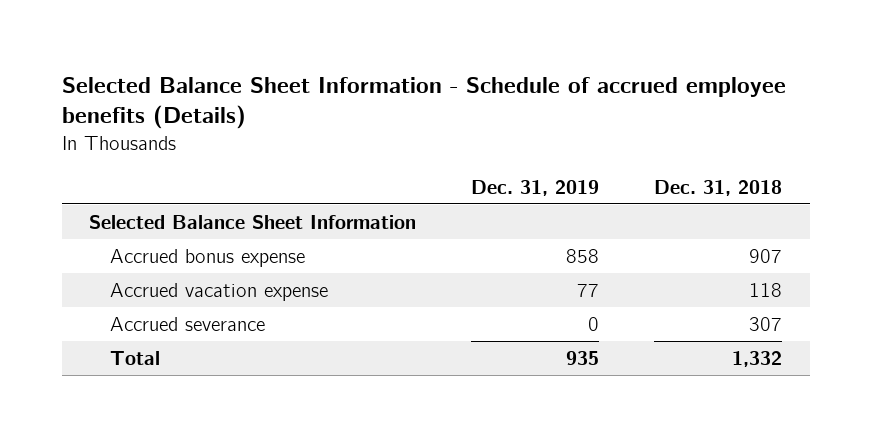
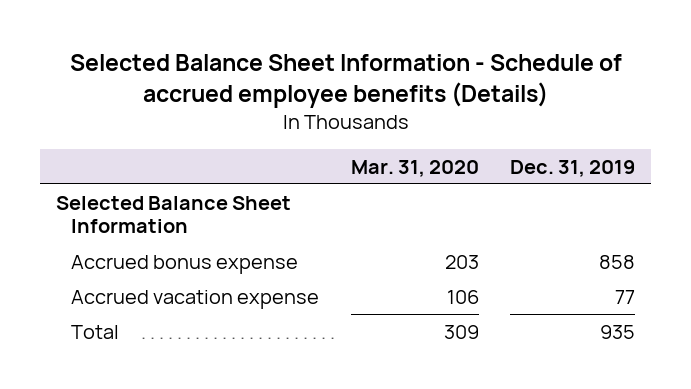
[654,179,783,196] Dec. 31, 2018 -> none
none -> [350,159,479,177] Mar. 31, 2020
[109,316,265,331] Accrued severance -> none

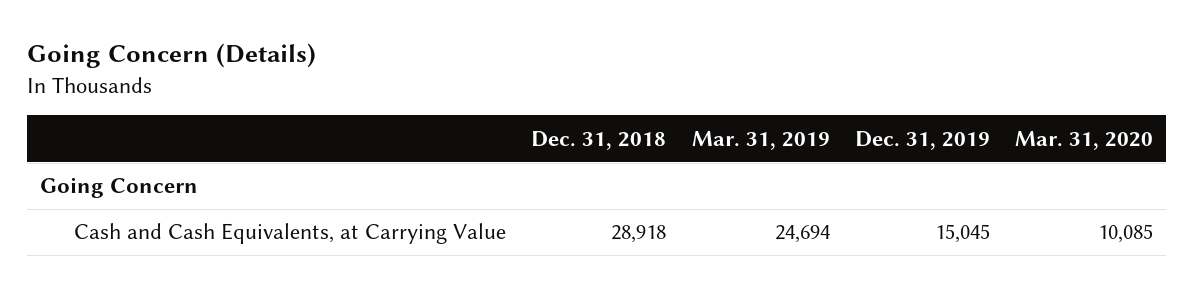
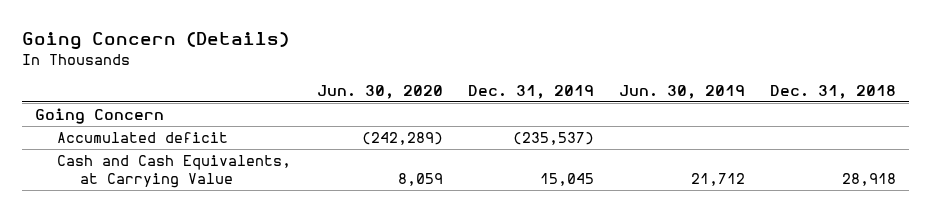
[691,130,830,150] Mar. 31, 2019 -> none
[1015,130,1154,150] Mar. 31, 2020 -> none
none -> [316,85,443,100] Jun. 30, 2020
none -> [619,85,746,100] Jun. 30, 2019
none -> [57,131,229,143] Accumulated deficit

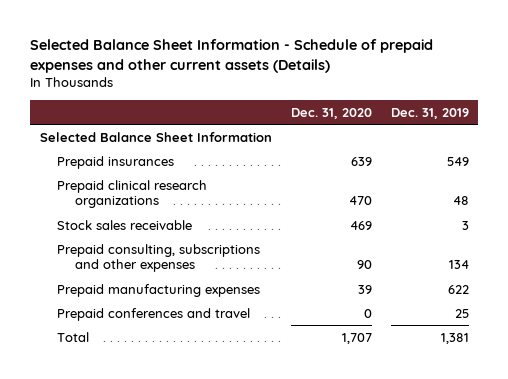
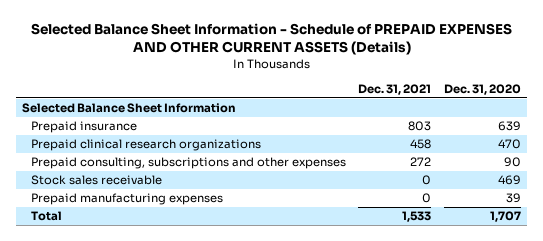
[30,38,434,73] Selected Balance Sheet Information - Schedule of prepaid expenses and other current assets (Details) -> [30,23,512,56] Selected Balance Sheet Information - Schedule of PREPAID EXPENSES AND OTHER CURRENT ASSETS (Details)
[390,107,469,119] Dec. 31, 2019 -> none
none -> [358,83,432,95] Dec. 31, 2021
[57,155,175,169] Prepaid insurances -> [31,121,138,134] Prepaid insurance
[57,219,193,230] Stock sales receivable -> [31,175,163,186] Stock sales receivable
[57,307,251,321] Prepaid conferences and travel -> none

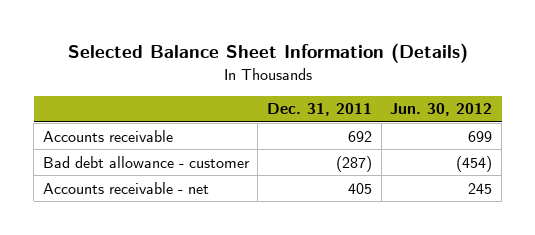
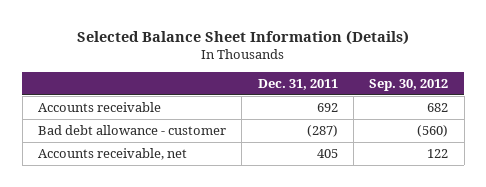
[390,103,493,117] Jun. 30, 2012 -> none
none -> [369,78,449,91] Sep. 30, 2012
[42,181,209,194] Accounts receivable - net -> [37,147,187,160] Accounts receivable, net

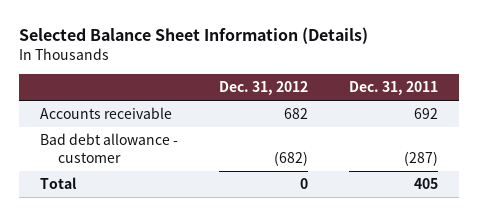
[369,78,449,91] Sep. 30, 2012 -> none
none -> [218,81,308,96] Dec. 31, 2012
[37,147,187,160] Accounts receivable, net -> [39,177,77,190] Total

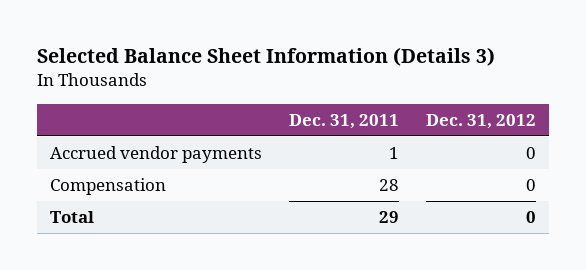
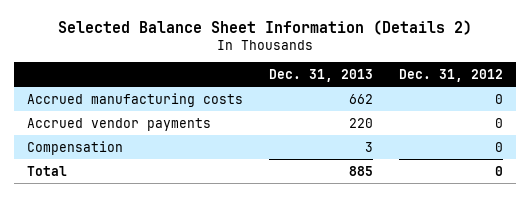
[36,47,495,67] Selected Balance Sheet Information (Details 3) -> [57,20,472,36] Selected Balance Sheet Information (Details 2)
[289,113,400,129] Dec. 31, 2011 -> none
none -> [268,68,373,82] Dec. 31, 2013
none -> [26,92,243,107] Accrued manufacturing costs

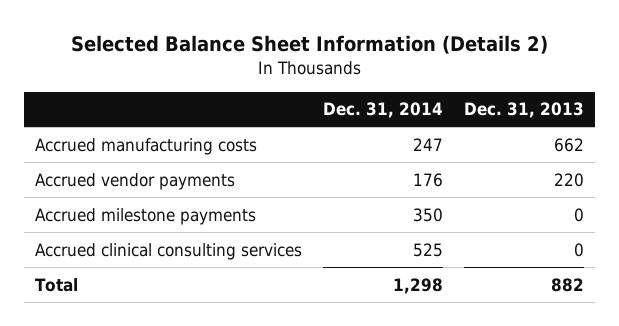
[398,68,503,82] Dec. 31, 2012 -> none
none -> [323,102,444,119] Dec. 31, 2014
[26,140,123,155] Compensation -> none
none -> [35,207,257,225] Accrued milestone payments
none -> [35,242,303,260] Accrued clinical consulting services
[348,165,373,176] 885 -> [551,277,585,292] 882

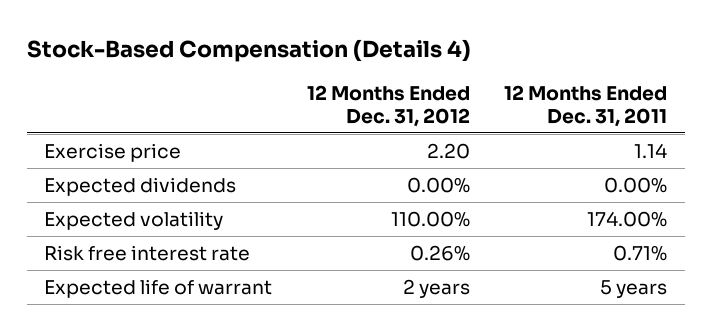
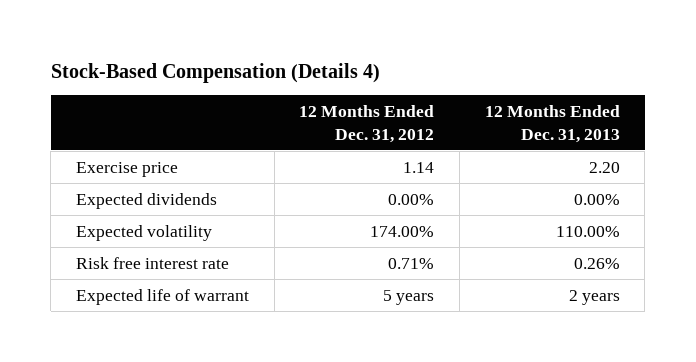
[504,84,668,127] 12 Months Ended Dec. 31, 2011 -> none
none -> [484,105,620,143] 12 Months Ended Dec. 31, 2013
[426,143,470,160] 2.20 -> [403,161,435,173] 1.14
[390,211,470,228] 110.00% -> [370,225,435,237] 174.00%
[409,245,470,262] 0.26% -> [388,257,435,269] 0.71%
[402,279,470,299] 2 years -> [383,289,435,305] 5 years

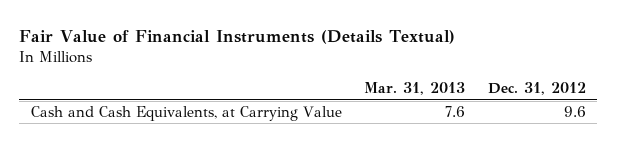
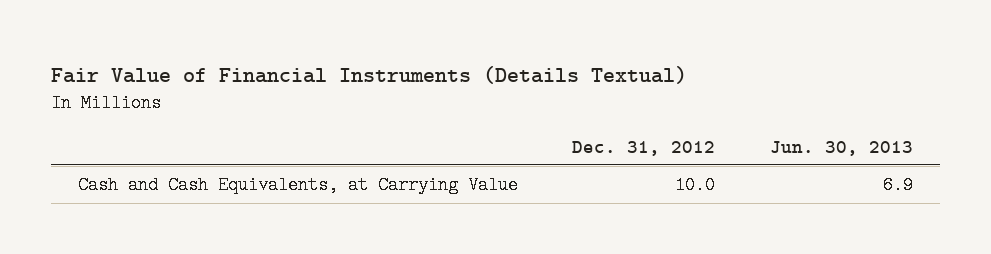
[364,82,466,96] Mar. 31, 2013 -> none
none -> [769,140,913,156] Jun. 30, 2013
[564,106,587,118] 9.6 -> [675,176,716,195] 10.0

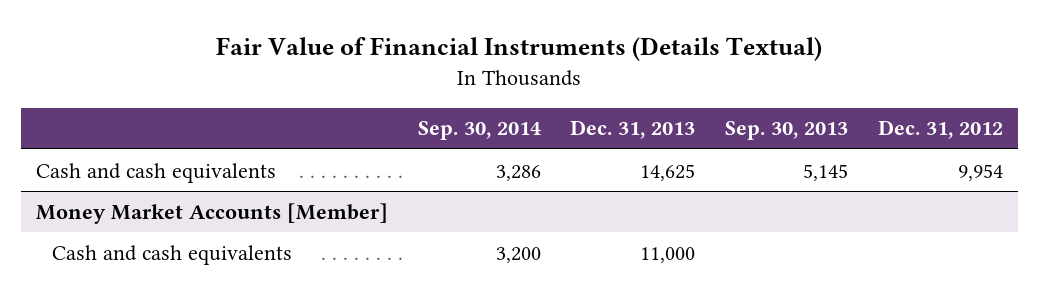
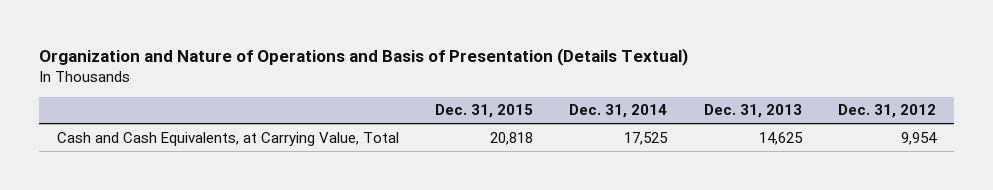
[216,37,823,62] Fair Value of Financial Instruments (Details Textual) -> [38,47,688,66] Organization and Nature of Operations and Basis of Presentation (Details Textual)
[417,121,541,141] Sep. 30, 2014 -> none
[725,121,849,141] Sep. 30, 2013 -> none
none -> [435,104,534,119] Dec. 31, 2015
none -> [569,104,668,119] Dec. 31, 2014
[35,202,388,224] Money Market Accounts [Member] -> none
[51,244,292,265] Cash and cash equivalents -> none
[35,162,276,183] Cash and cash equivalents -> [56,131,399,146] Cash and Cash Equivalents, at Carrying Value, Total

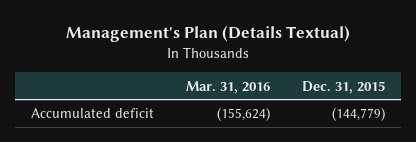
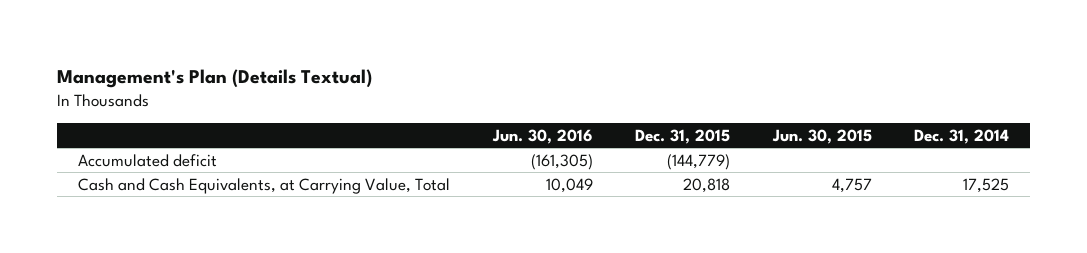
[185,80,270,94] Mar. 31, 2016 -> none
none -> [491,128,593,144] Jun. 30, 2016
none -> [771,128,872,144] Jun. 30, 2015
none -> [913,128,1009,144] Dec. 31, 2014
none -> [78,177,451,194] Cash and Cash Equivalents, at Carrying Value, Total

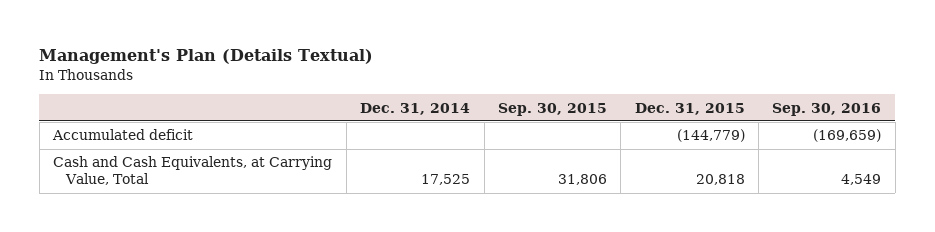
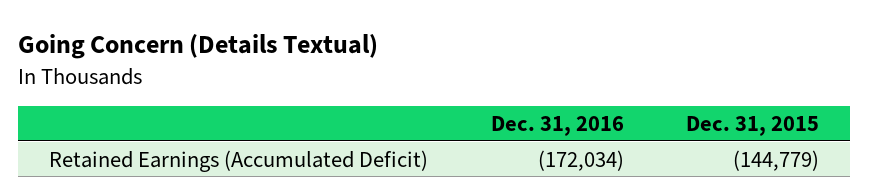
[39,49,374,65] Management's Plan (Details Textual) -> [18,34,379,60] Going Concern (Details Textual)
[360,102,471,115] Dec. 31, 2014 -> none
[497,102,607,116] Sep. 30, 2015 -> none
[772,102,882,116] Sep. 30, 2016 -> none
none -> [490,116,624,137] Dec. 31, 2016
[53,156,333,186] Cash and Cash Equivalents, at Carrying Value, Total -> none
[52,129,194,141] Accumulated deficit -> [49,149,429,172] Retained Earnings (Accumulated Deficit)

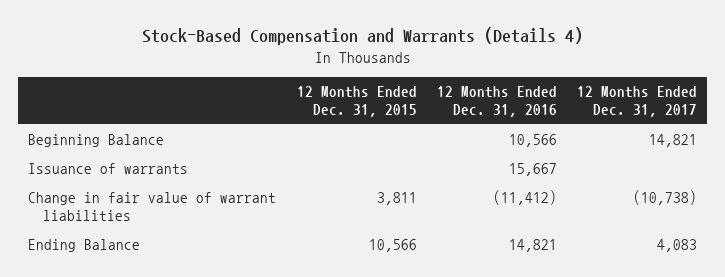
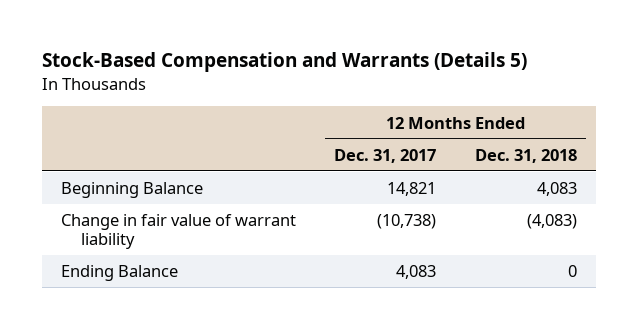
[141,27,583,46] Stock-Based Compensation and Warrants (Details 4) -> [41,52,527,73] Stock-Based Compensation and Warrants (Details 5)
[296,86,417,118] 12 Months Ended Dec. 31, 2015 -> none
[436,86,557,118] 12 Months Ended Dec. 31, 2016 -> none
none -> [474,148,577,163] Dec. 31, 2018
[28,163,189,175] Issuance of warrants -> none
[28,192,277,221] Change in fair value of warrant liabilities -> [60,214,296,250] Change in fair value of warrant liability

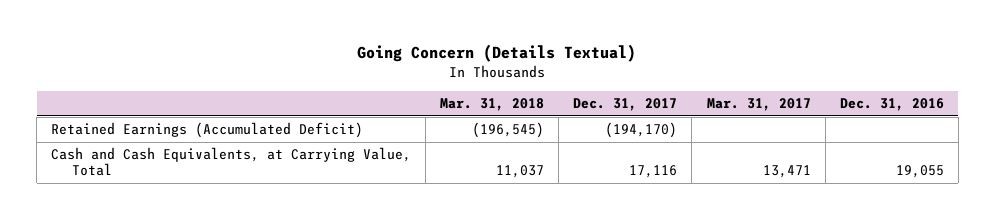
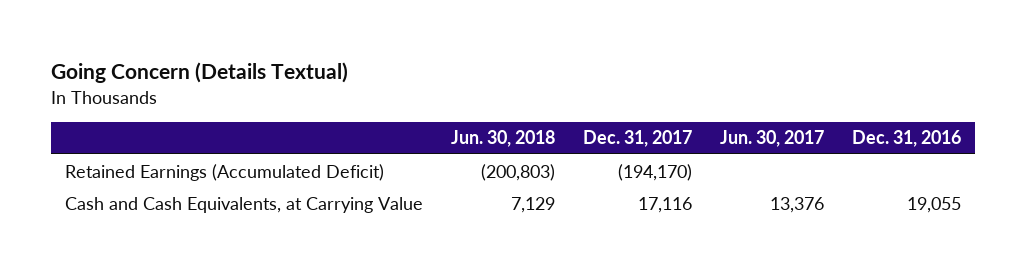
[440,98,545,112] Mar. 31, 2018 -> none
[706,98,811,112] Mar. 31, 2017 -> none
none -> [451,130,556,148] Jun. 30, 2018
none -> [719,130,824,148] Jun. 30, 2017
[51,147,412,177] Cash and Cash Equivalents, at Carrying Value, Total -> [65,196,424,213] Cash and Cash Equivalents, at Carrying Value

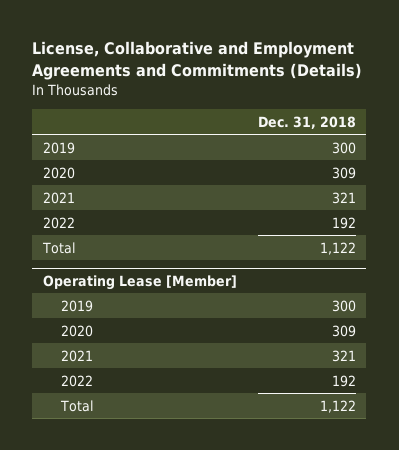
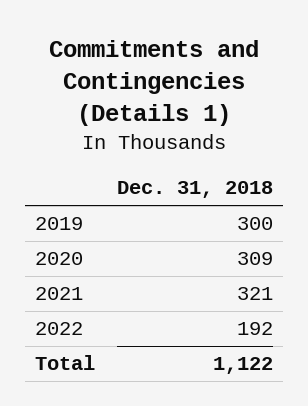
[32,41,363,80] License, Collaborative and Employment Agreements and Commitments (Details) -> [49,39,260,127] Commitments and Contingencies (Details 1)
[42,274,237,290] Operating Lease [Member] -> none
[60,299,93,312] 2019 -> none
[60,324,93,337] 2020 -> none
[60,349,93,362] 2021 -> none
[60,374,93,387] 2022 -> none
[59,399,94,412] Total -> none

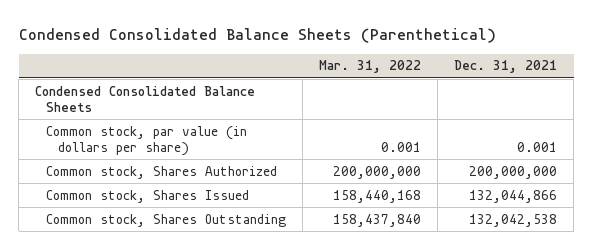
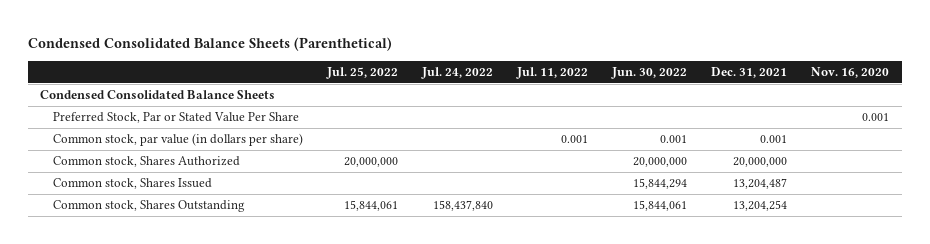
[319,60,422,74] Mar. 31, 2022 -> none
none -> [326,67,399,80] Jul. 25, 2022
none -> [421,67,494,80] Jul. 24, 2022
none -> [516,67,589,80] Jul. 11, 2022
none -> [611,67,688,80] Jun. 30, 2022
none -> [811,67,890,79] Nov. 16, 2020
none -> [53,111,300,123] Preferred Stock, Par or Stated Value Per Share
[469,165,558,179] 200,000,000 -> [733,156,788,167] 20,000,000
[469,189,558,203] 132,044,866 -> [733,177,788,189] 13,204,487
[469,213,558,227] 132,042,538 -> [733,199,788,211] 13,204,254

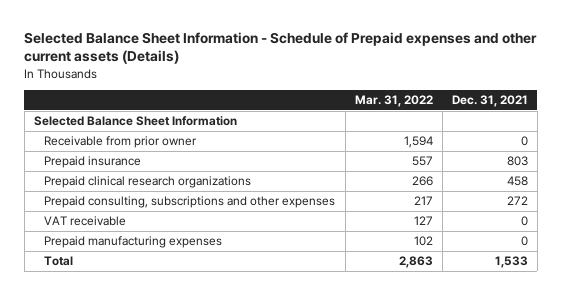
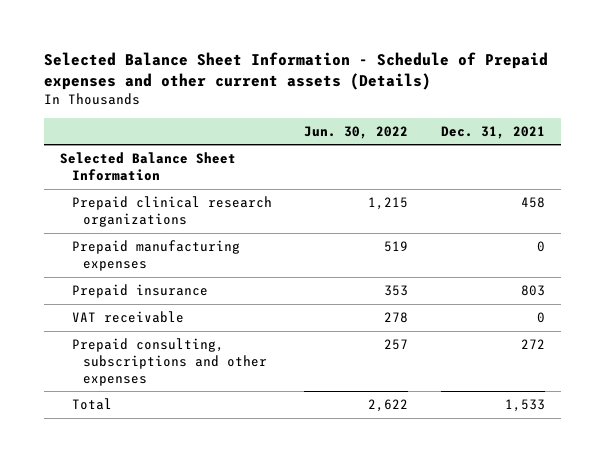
[354,94,433,107] Mar. 31, 2022 -> none
none -> [304,125,409,139] Jun. 30, 2022
[44,136,198,149] Receivable from prior owner -> none
[44,156,142,169] Prepaid insurance -> [71,284,208,299] Prepaid insurance
[44,216,127,227] VAT receivable -> [71,311,184,324] VAT receivable
[44,196,336,209] Prepaid consulting, subscriptions and other expenses -> [71,338,267,386] Prepaid consulting, subscriptions and other expenses

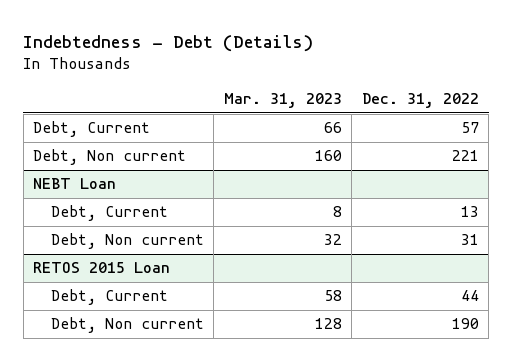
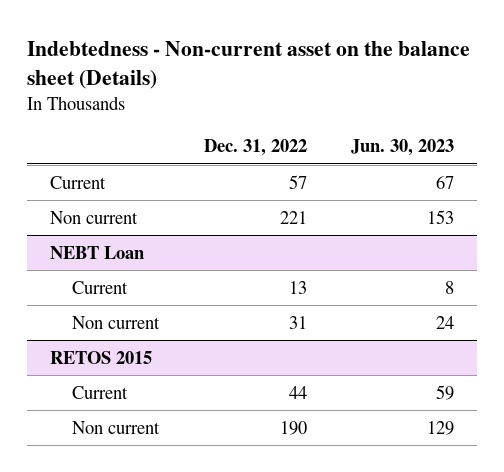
[23,34,314,52] Indebtedness - Debt (Details) -> [27,41,471,89] Indebtedness - Non-current asset on the balance sheet (Details)
[223,93,342,109] Mar. 31, 2023 -> none
none -> [351,139,455,157] Jun. 30, 2023
[33,121,151,138] Debt, Current -> [49,175,106,189] Current
[33,149,187,166] Debt, Non current -> [49,210,138,224] Non current
[50,205,168,222] Debt, Current -> [71,280,128,294] Current
[50,233,204,250] Debt, Non current -> [71,315,160,329] Non current
[33,262,171,274] RETOS 2015 Loan -> [49,350,152,364] RETOS 2015
[50,289,168,306] Debt, Current -> [71,385,128,399] Current
[50,317,204,334] Debt, Non current -> [71,420,160,434] Non current

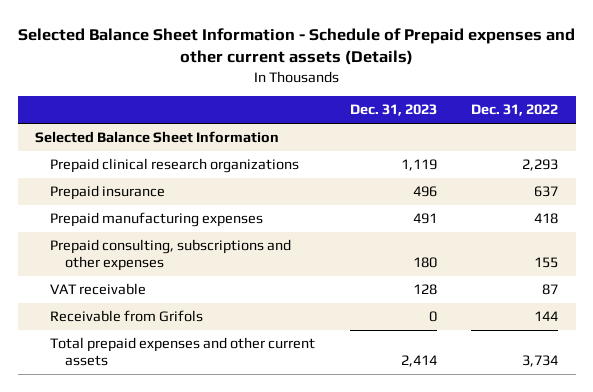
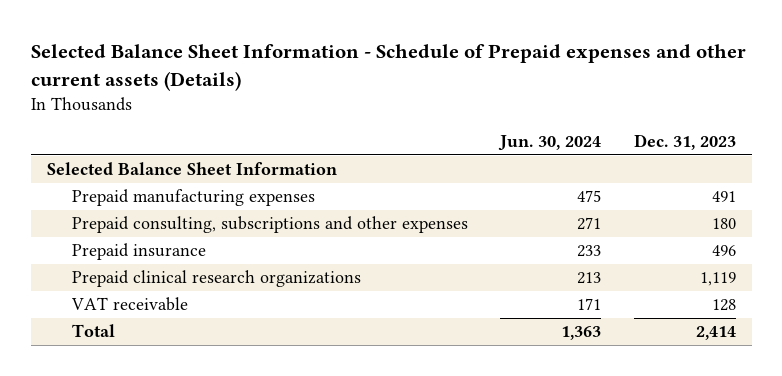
[471,104,559,117] Dec. 31, 2022 -> none
none -> [498,134,602,151] Jun. 30, 2024
[49,185,165,201] Prepaid insurance -> [71,243,206,261] Prepaid insurance
[49,158,299,174] Prepaid clinical research organizations -> [71,270,361,288] Prepaid clinical research organizations
[49,310,203,323] Receivable from Grifols -> none
[49,337,315,366] Total prepaid expenses and other current assets -> [71,324,115,338] Total

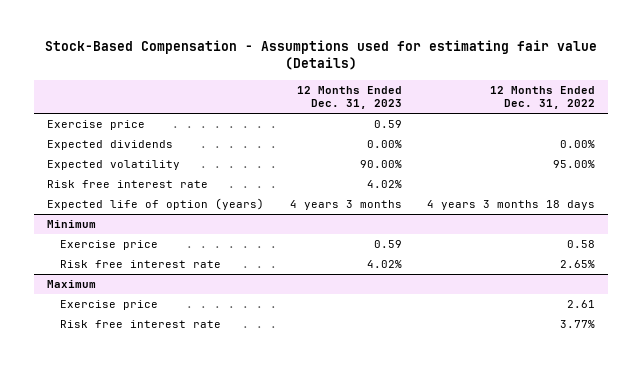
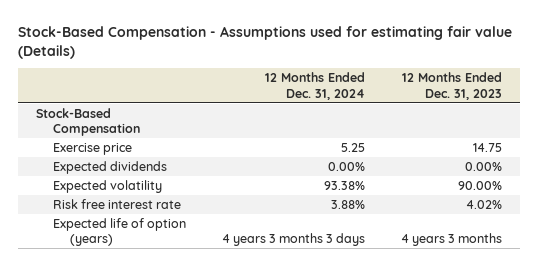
[490,85,596,110] 12 Months Ended Dec. 31, 2022 -> none
none -> [265,72,366,100] 12 Months Ended Dec. 31, 2024
none -> [35,107,140,137] Stock-Based Compensation
[373,120,402,129] 0.59 -> [473,142,503,152] 14.75
[46,220,96,229] Minimum -> none
[60,240,159,251] Exercise price -> none
[60,260,222,269] Risk free interest rate -> none
[46,280,96,289] Maximum -> none
[60,300,159,311] Exercise price -> none
[60,320,222,329] Risk free interest rate -> none

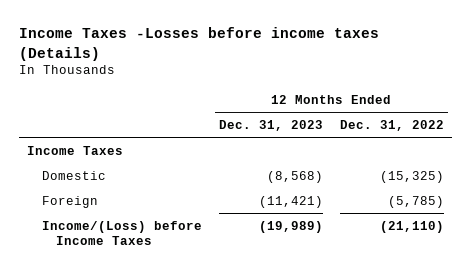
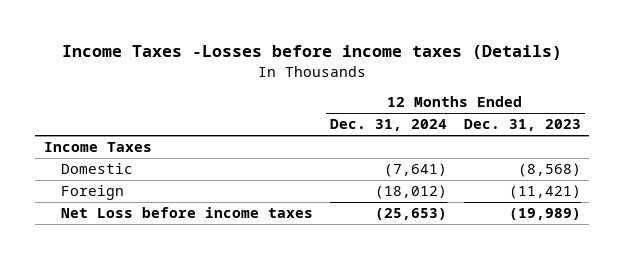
[339,119,444,131] Dec. 31, 2022 -> none
none -> [329,119,447,132] Dec. 31, 2024
[41,220,202,245] Income/(Loss) before Income Taxes -> [60,207,313,219] Net Loss before income taxes

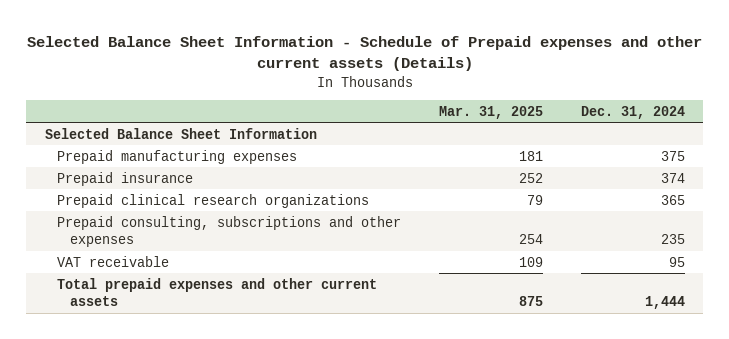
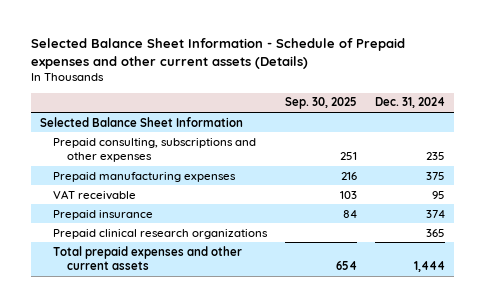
[439,105,544,119] Mar. 31, 2025 -> none
none -> [285,97,358,110] Sep. 30, 2025
[57,215,402,247] Prepaid consulting, subscriptions and other expenses -> [53,137,257,163] Prepaid consulting, subscriptions and other expenses
[57,255,170,267] VAT receivable -> [53,189,137,200] VAT receivable

